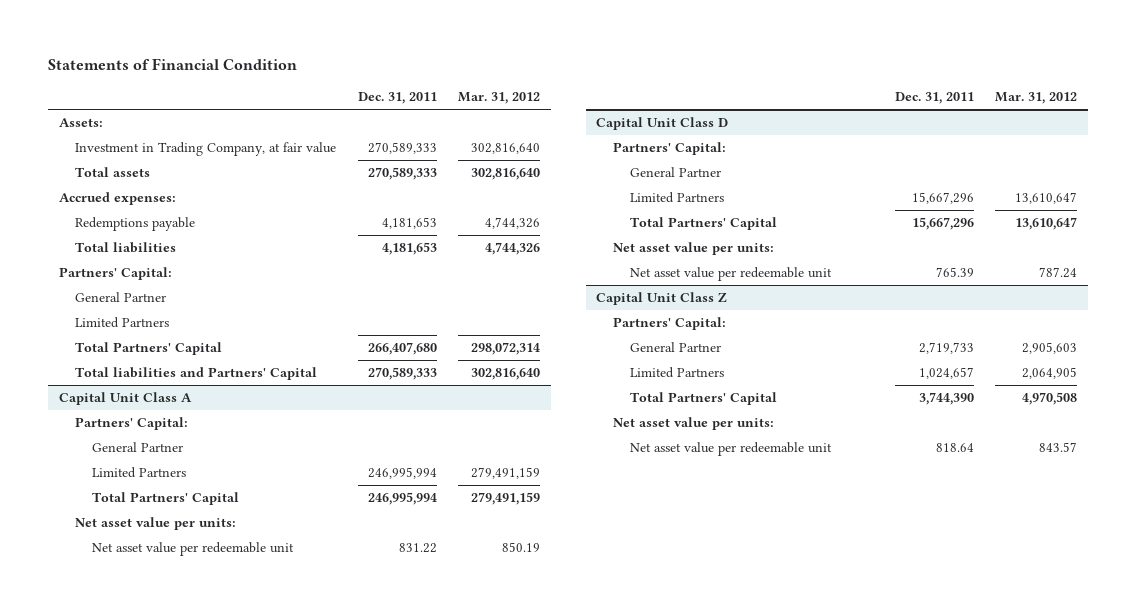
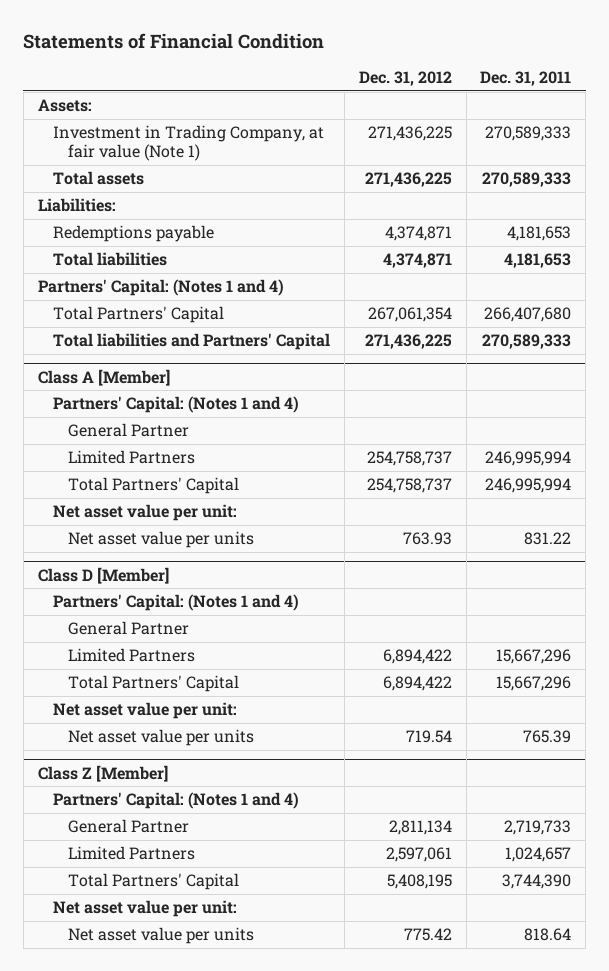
[457,92,540,105] Mar. 31, 2012 -> none
none -> [358,71,452,87] Dec. 31, 2012
[75,142,337,157] Investment in Trading Company, at fair value -> [52,125,324,162] Investment in Trading Company, at fair value (Note 1)
[58,192,176,206] Accrued expenses: -> none
none -> [37,198,116,213] Liabilities:
[75,292,167,303] General Partner -> none
[75,317,170,329] Limited Partners -> none
[58,267,172,281] Partners' Capital: -> [37,279,284,297] Partners' Capital: (Notes 1 and 4)
[58,392,192,406] Capital Unit Class A -> none
none -> [37,368,170,386] Class A [Member]
[75,417,189,431] Partners' Capital: -> [52,396,299,414] Partners' Capital: (Notes 1 and 4)
[596,117,729,131] Capital Unit Class D -> none
[75,517,237,531] Net asset value per units: -> [52,504,237,522] Net asset value per unit:
[91,542,294,557] Net asset value per redeemable unit -> [67,531,254,549] Net asset value per units
none -> [37,566,169,584] Class D [Member]
[612,142,726,156] Partners' Capital: -> [52,594,299,612] Partners' Capital: (Notes 1 and 4)
[596,292,728,306] Capital Unit Class Z -> none
[612,242,774,256] Net asset value per units: -> [52,702,237,720] Net asset value per unit:
[629,267,832,282] Net asset value per redeemable unit -> [67,729,254,747] Net asset value per units
none -> [37,764,168,782] Class Z [Member]
[612,317,726,331] Partners' Capital: -> [52,792,299,810] Partners' Capital: (Notes 1 and 4)
[612,417,774,431] Net asset value per units: -> [52,900,237,918] Net asset value per unit:
[629,442,832,457] Net asset value per redeemable unit -> [67,927,254,945] Net asset value per units

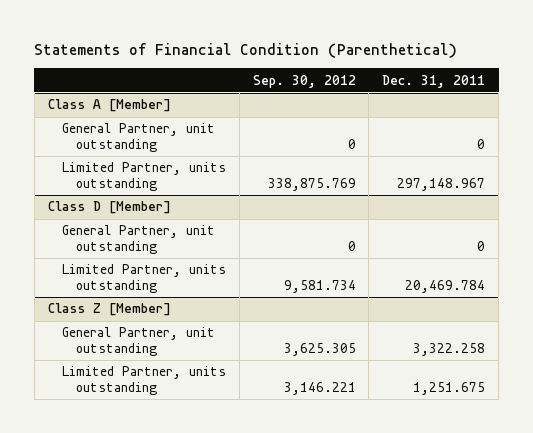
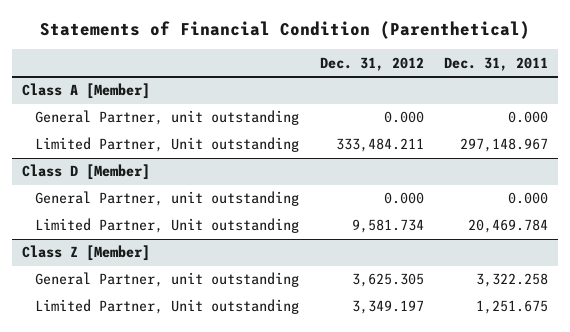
[252,74,356,88] Sep. 30, 2012 -> none
none -> [319,56,424,71] Dec. 31, 2012
[477,138,486,149] 0 -> [507,111,548,124] 0.000
[61,162,226,191] Limited Partner, units outstanding -> [35,137,300,153] Limited Partner, Unit outstanding
[477,240,486,251] 0 -> [507,192,548,205] 0.000
[61,264,226,293] Limited Partner, units outstanding -> [35,218,300,234] Limited Partner, Unit outstanding
[61,366,226,395] Limited Partner, units outstanding -> [35,299,300,315] Limited Partner, Unit outstanding

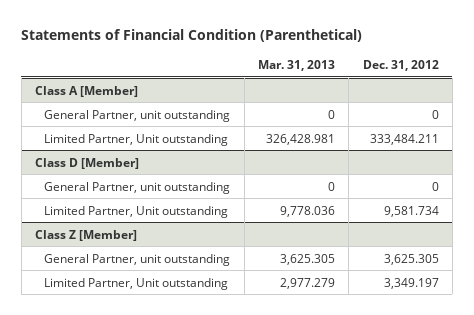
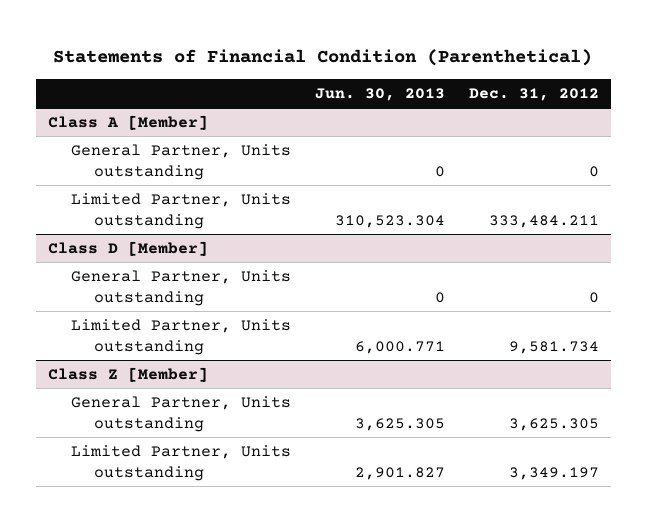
[257,59,335,71] Mar. 31, 2013 -> none
none -> [314,87,445,101] Jun. 30, 2013
[44,109,231,122] General Partner, unit outstanding -> [71,144,292,180] General Partner, Units outstanding
[44,133,229,146] Limited Partner, Unit outstanding -> [71,193,292,229] Limited Partner, Units outstanding
[44,181,231,194] General Partner, unit outstanding -> [71,270,292,306] General Partner, Units outstanding
[44,205,229,218] Limited Partner, Unit outstanding -> [71,319,292,355] Limited Partner, Units outstanding
[44,253,231,266] General Partner, unit outstanding -> [71,396,292,432] General Partner, Units outstanding
[44,277,229,290] Limited Partner, Unit outstanding -> [71,445,292,481] Limited Partner, Units outstanding

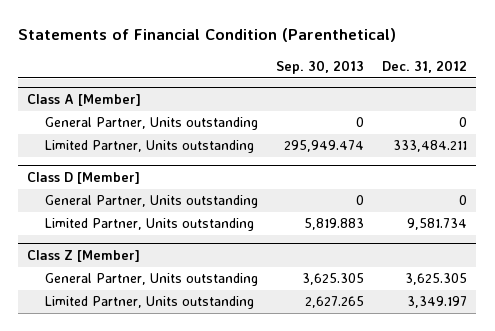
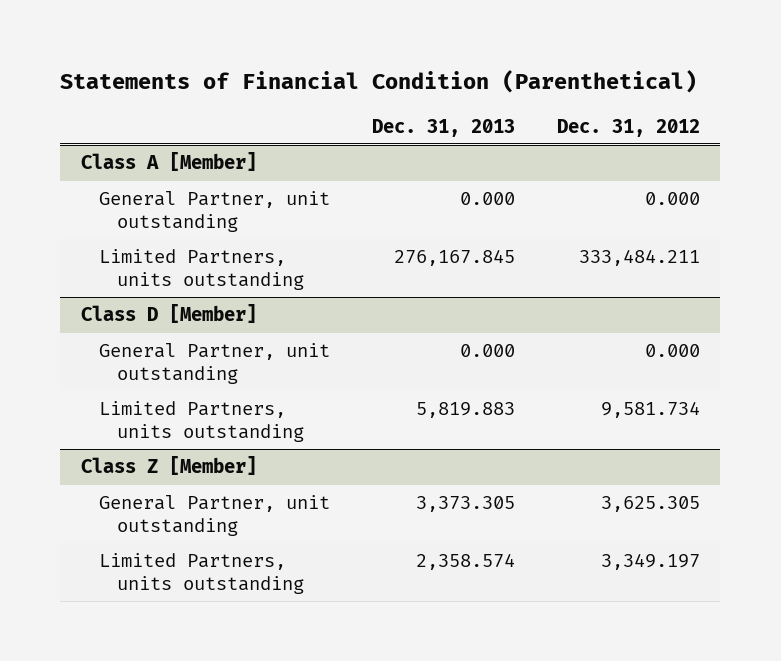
[276,59,365,74] Sep. 30, 2013 -> none
none -> [371,118,515,137] Dec. 31, 2013
[45,117,259,131] General Partner, Units outstanding -> [99,191,331,232] General Partner, unit outstanding
[459,117,468,128] 0 -> [644,192,700,206] 0.000
[45,140,255,154] Limited Partner, Units outstanding -> [99,249,304,290] Limited Partners, units outstanding
[45,195,259,209] General Partner, Units outstanding -> [99,343,331,384] General Partner, unit outstanding
[459,195,468,206] 0 -> [644,344,700,358] 0.000
[45,218,255,232] Limited Partner, Units outstanding -> [99,401,304,442] Limited Partners, units outstanding
[45,273,259,287] General Partner, Units outstanding -> [99,495,331,536] General Partner, unit outstanding
[45,296,255,310] Limited Partner, Units outstanding -> [99,553,304,594] Limited Partners, units outstanding

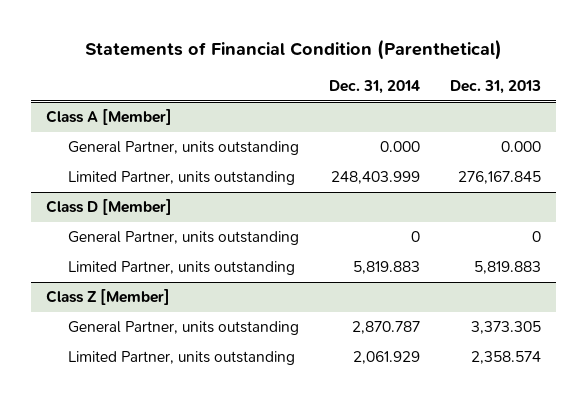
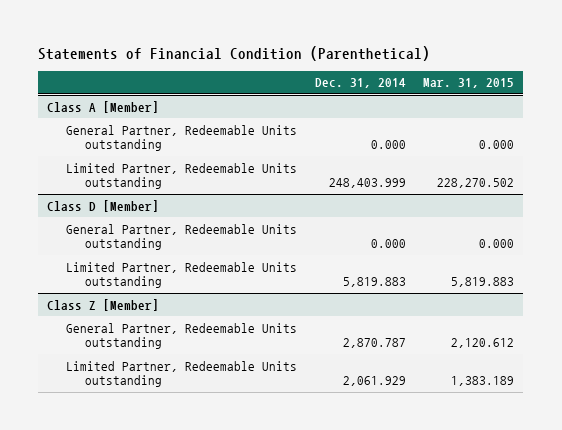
[450,80,542,95] Dec. 31, 2013 -> none
none -> [423,78,515,89] Mar. 31, 2015
[68,141,300,156] General Partner, units outstanding -> [66,124,298,152] General Partner, Redeemable Units outstanding
[68,171,296,186] Limited Partner, units outstanding -> [66,162,298,190] Limited Partner, Redeemable Units outstanding
[68,231,300,246] General Partner, units outstanding -> [66,223,298,251] General Partner, Redeemable Units outstanding
[411,231,421,243] 0 -> [370,239,406,249] 0.000
[68,261,296,276] Limited Partner, units outstanding -> [66,261,298,289] Limited Partner, Redeemable Units outstanding
[68,321,300,336] General Partner, units outstanding -> [66,322,298,350] General Partner, Redeemable Units outstanding
[68,351,296,366] Limited Partner, units outstanding -> [66,360,298,388] Limited Partner, Redeemable Units outstanding

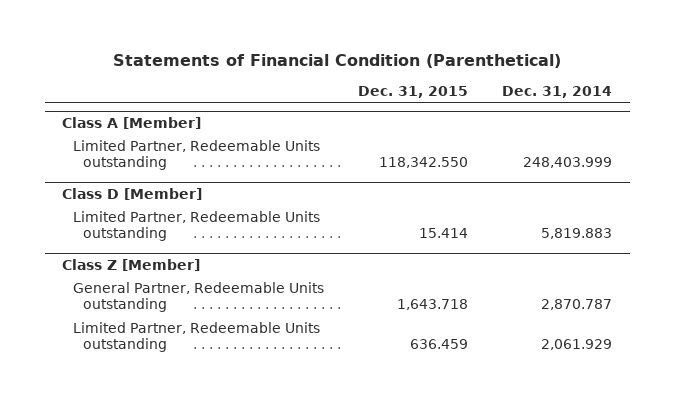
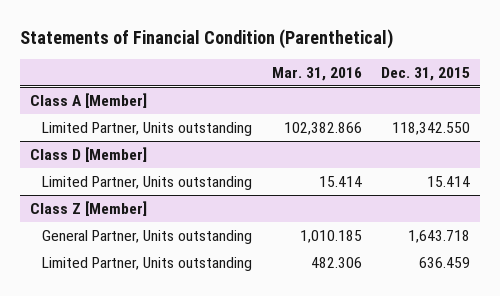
[502,85,613,98] Dec. 31, 2014 -> none
none -> [271,67,362,82] Mar. 31, 2016
[72,139,320,171] Limited Partner, Redeemable Units outstanding -> [41,121,252,136] Limited Partner, Units outstanding
[72,210,320,242] Limited Partner, Redeemable Units outstanding -> [41,175,252,190] Limited Partner, Units outstanding
[72,281,324,313] General Partner, Redeemable Units outstanding -> [41,229,252,244] General Partner, Units outstanding
[72,321,320,353] Limited Partner, Redeemable Units outstanding -> [41,256,252,271] Limited Partner, Units outstanding

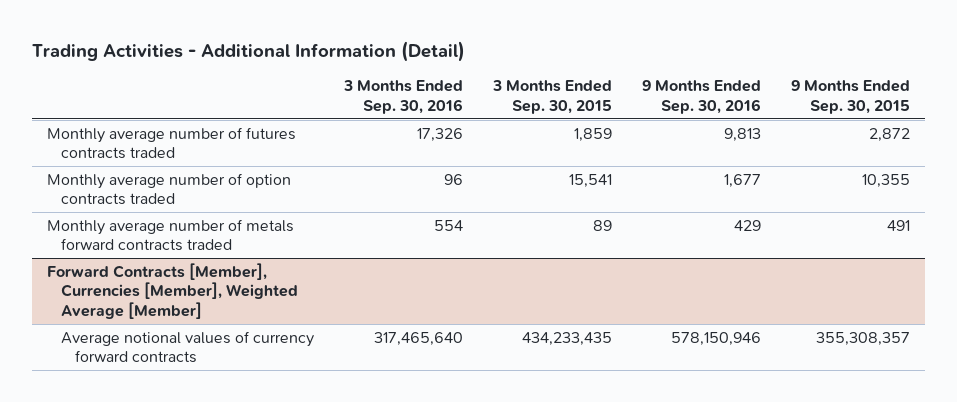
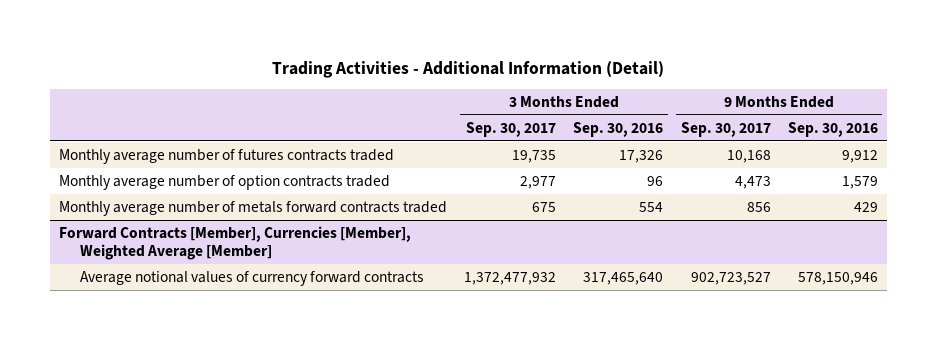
[492,80,613,114] 3 Months Ended Sep. 30, 2015 -> none
[791,80,911,114] 9 Months Ended Sep. 30, 2015 -> none
none -> [465,121,556,137] Sep. 30, 2017
none -> [680,121,771,137] Sep. 30, 2017
[724,127,762,142] 9,813 -> [842,149,879,163] 9,912
[724,173,762,188] 1,677 -> [842,175,879,189] 1,579

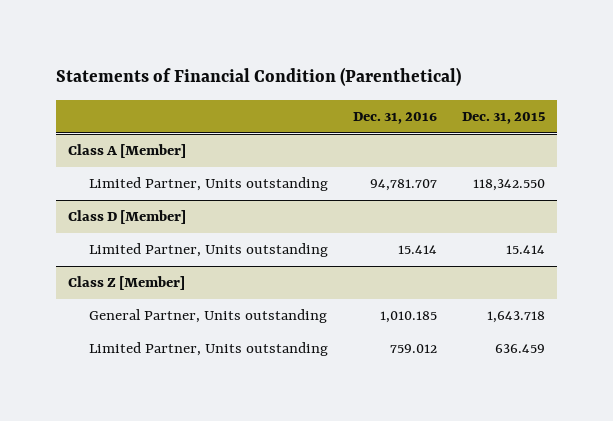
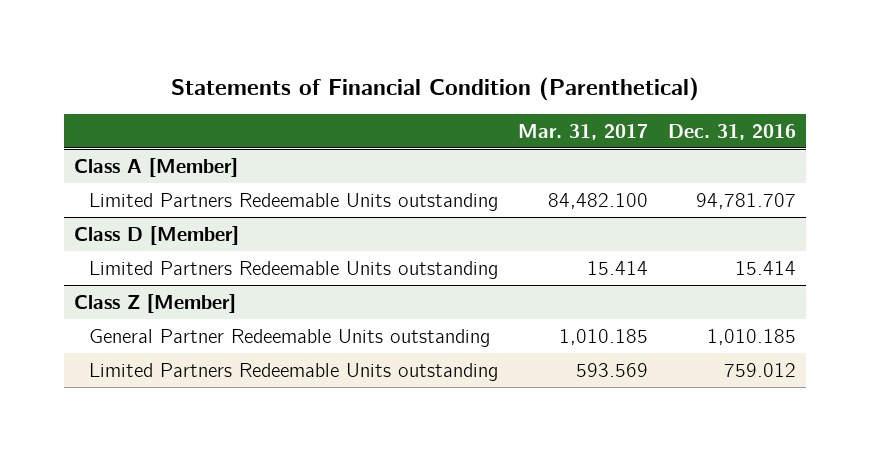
[461,112,545,125] Dec. 31, 2015 -> none
none -> [517,123,648,140] Mar. 31, 2017
[89,177,329,192] Limited Partner, Units outstanding -> [89,192,499,211] Limited Partners Redeemable Units outstanding
[89,243,329,258] Limited Partner, Units outstanding -> [89,260,499,279] Limited Partners Redeemable Units outstanding
[89,309,328,324] General Partner, Units outstanding -> [89,328,491,347] General Partner Redeemable Units outstanding
[89,342,329,357] Limited Partner, Units outstanding -> [89,362,499,381] Limited Partners Redeemable Units outstanding

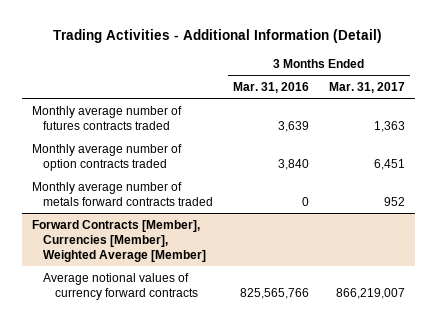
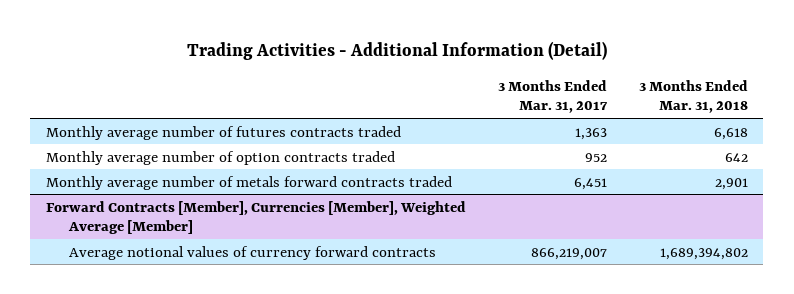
[233,81,310,93] Mar. 31, 2016 -> none
none -> [638,79,748,114] 3 Months Ended Mar. 31, 2018
[373,158,405,170] 6,451 -> [584,152,607,162] 952
[383,196,405,206] 952 -> [573,177,607,190] 6,451

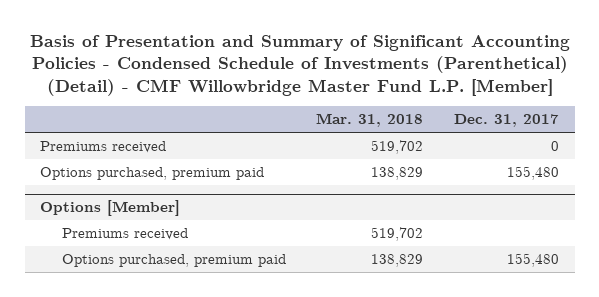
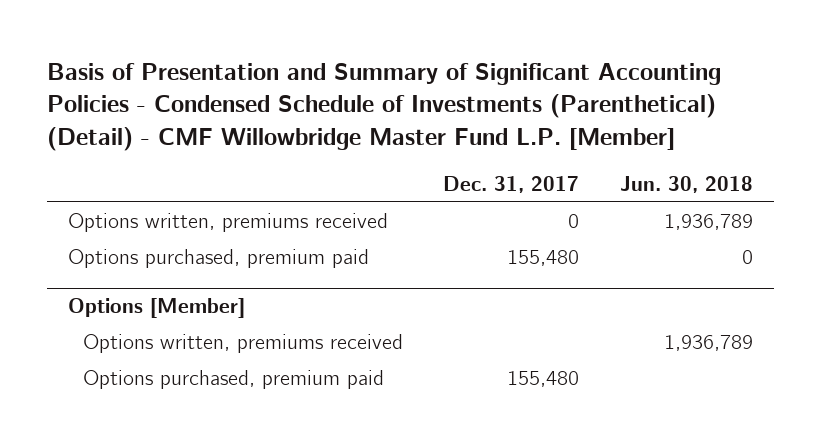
[316,113,424,128] Mar. 31, 2018 -> none
none -> [620,176,754,194] Jun. 30, 2018
[39,140,166,153] Premiums received -> [67,213,388,233] Options written, premiums received
[61,227,188,240] Premiums received -> [82,334,403,354] Options written, premiums received

